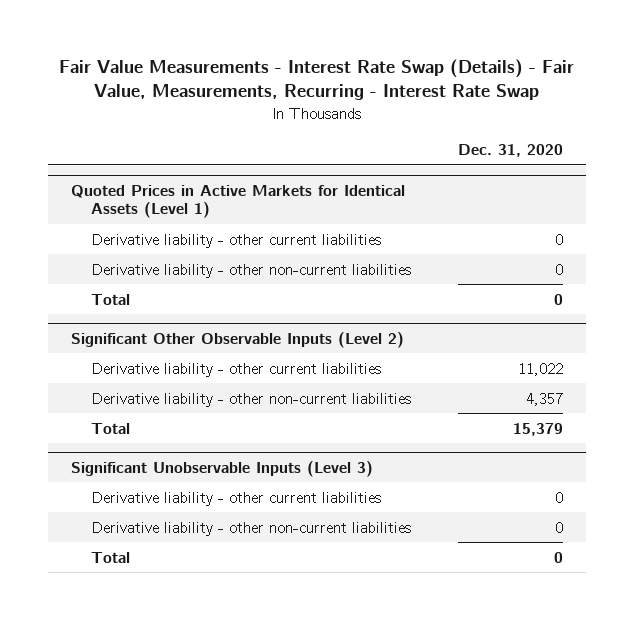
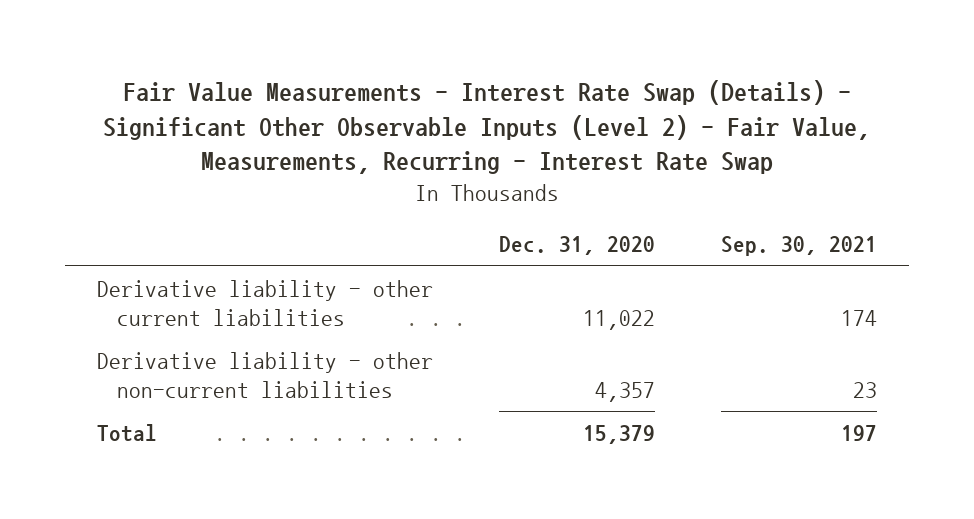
[59,58,575,101] Fair Value Measurements - Interest Rate Swap (Details) - Fair Value, Measurements, Recurring - Interest Rate Swap -> [103,79,871,175] Fair Value Measurements - Interest Rate Swap (Details) - Significant Other Observable Inputs (Level 2) - Fair Value, Measurements, Recurring - Interest Rate Swap
none -> [720,236,877,257] Sep. 30, 2021
[71,184,406,218] Quoted Prices in Active Markets for Identical Assets (Level 1) -> none
[91,233,382,248] Derivative liability - other current liabilities -> none
[91,263,412,278] Derivative liability - other non-current liabilities -> none
[91,293,131,305] Total -> none
[71,331,405,348] Significant Other Observable Inputs (Level 2) -> none
[71,460,374,477] Significant Unobservable Inputs (Level 3) -> none
[91,491,382,506] Derivative liability - other current liabilities -> none
[91,521,412,536] Derivative liability - other non-current liabilities -> none
[91,551,131,563] Total -> none

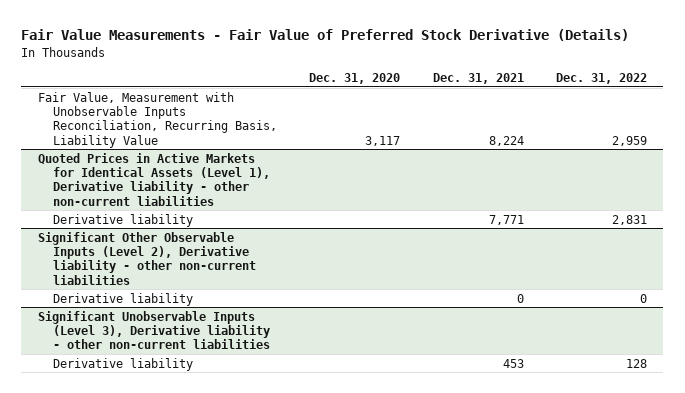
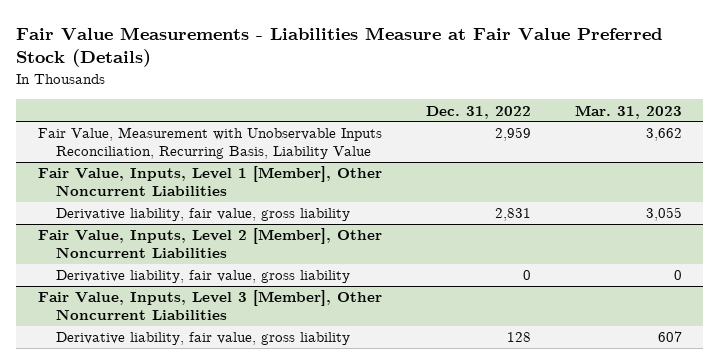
[21,29,630,42] Fair Value Measurements - Fair Value of Preferred Stock Derivative (Details) -> [16,26,663,68] Fair Value Measurements - Liabilities Measure at Fair Value Preferred Stock (Details)
[309,73,401,85] Dec. 31, 2020 -> none
[432,73,524,85] Dec. 31, 2021 -> none
none -> [574,104,682,119] Mar. 31, 2023
[37,152,270,206] Quoted Prices in Active Markets for Identical Assets (Level 1), Derivative liability - other non-current liabilities -> none
[37,231,256,285] Significant Other Observable Inputs (Level 2), Derivative liability - other non-current liabilities -> none
[37,310,270,350] Significant Unobservable Inputs (Level 3), Derivative liability - other non-current liabilities -> none
none -> [37,166,382,197] Fair Value, Inputs, Level 1 [Member], Other Noncurrent Liabilities
[52,213,193,227] Derivative liability -> [55,208,350,222] Derivative liability, fair value, gross liability
none -> [37,228,382,259] Fair Value, Inputs, Level 2 [Member], Other Noncurrent Liabilities
[52,292,193,306] Derivative liability -> [55,270,350,284] Derivative liability, fair value, gross liability
none -> [37,290,382,321] Fair Value, Inputs, Level 3 [Member], Other Noncurrent Liabilities
[52,357,193,371] Derivative liability -> [55,332,350,346] Derivative liability, fair value, gross liability

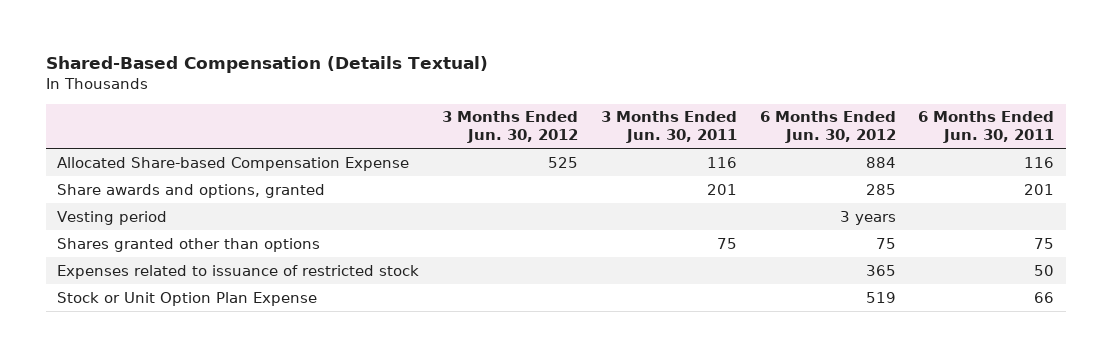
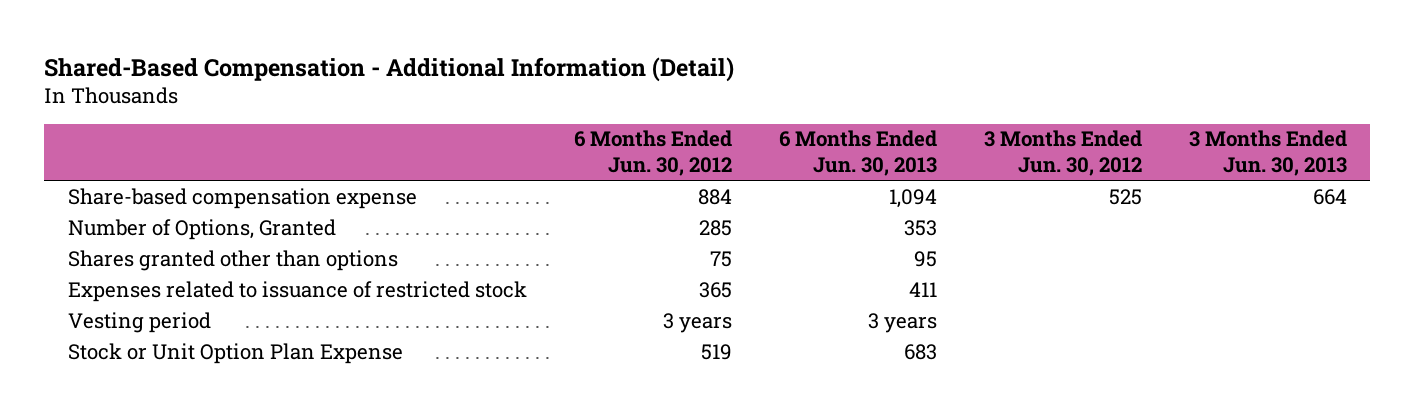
[45,55,488,73] Shared-Based Compensation (Details Textual) -> [44,56,735,82] Shared-Based Compensation - Additional Information (Detail)
[600,111,737,143] 3 Months Ended Jun. 30, 2011 -> none
[918,111,1055,143] 6 Months Ended Jun. 30, 2011 -> none
none -> [778,130,937,176] 6 Months Ended Jun. 30, 2013
none -> [1188,130,1347,176] 3 Months Ended Jun. 30, 2013
[57,156,410,171] Allocated Share-based Compensation Expense -> [67,187,417,209] Share-based compensation expense
[57,183,326,198] Share awards and options, granted -> [67,218,336,240] Number of Options, Granted
[57,210,168,225] Vesting period -> [67,311,211,333] Vesting period

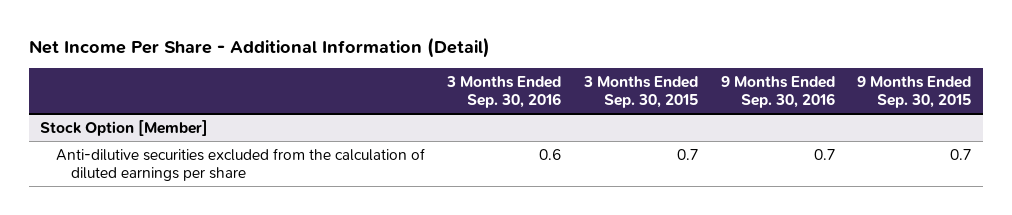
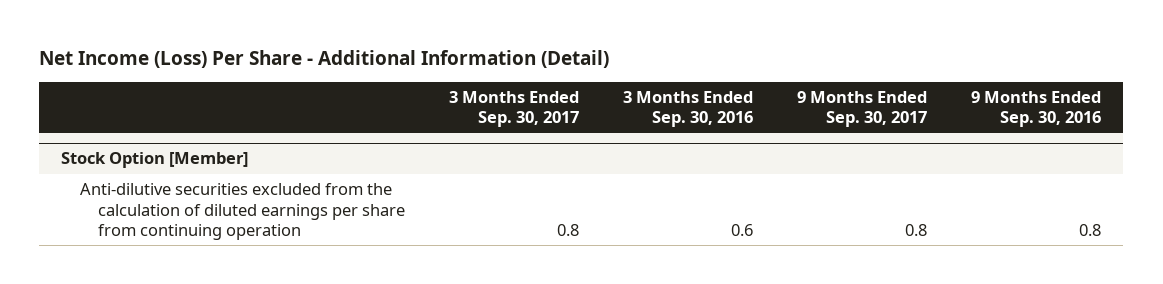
[29,37,491,59] Net Income Per Share - Additional Information (Detail) -> [39,50,610,69] Net Income (Loss) Per Share - Additional Information (Detail)
[582,76,698,109] 3 Months Ended Sep. 30, 2015 -> none
[857,76,972,109] 9 Months Ended Sep. 30, 2015 -> none
none -> [449,90,580,128] 3 Months Ended Sep. 30, 2017
none -> [797,90,928,128] 9 Months Ended Sep. 30, 2017
[55,147,425,181] Anti-dilutive securities excluded from the calculation of diluted earnings per share -> [79,183,406,240] Anti-dilutive securities excluded from the calculation of diluted earnings per share from continuing operation
[813,148,835,160] 0.7 -> [1079,223,1102,236] 0.8

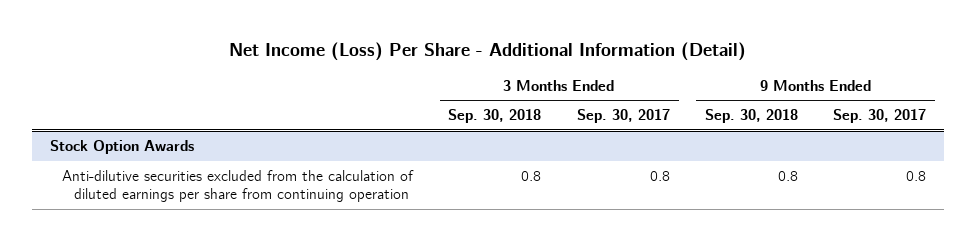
[623,90,754,128] 3 Months Ended Sep. 30, 2016 -> none
[971,90,1102,128] 9 Months Ended Sep. 30, 2016 -> none
none -> [448,109,542,124] Sep. 30, 2018
none -> [704,109,798,124] Sep. 30, 2018
[61,152,249,169] Stock Option [Member] -> [50,139,195,154] Stock Option Awards

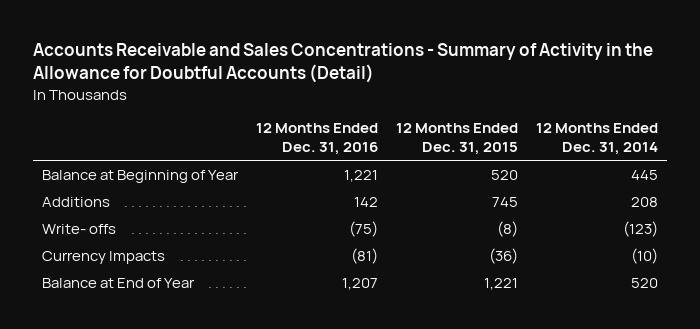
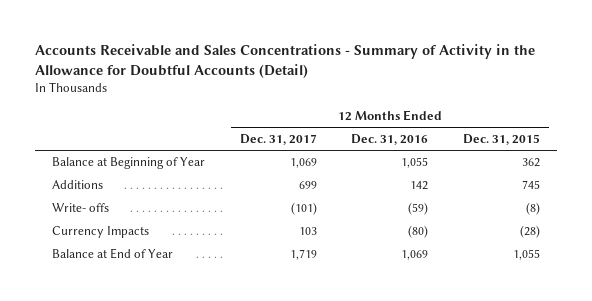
[535,123,658,156] 12 Months Ended Dec. 31, 2014 -> none
none -> [239,134,317,146] Dec. 31, 2017
[343,169,378,182] 1,221 -> [401,157,429,169] 1,055
[490,169,518,180] 520 -> [521,158,540,168] 362
[348,220,378,237] (75) -> [408,202,429,216] (59)
[350,247,378,264] (81) -> [408,225,429,239] (80)
[488,247,518,264] (36) -> [519,225,540,239] (28)
[341,277,378,290] 1,207 -> [401,250,429,261] 1,069
[483,277,518,290] 1,221 -> [512,249,540,261] 1,055

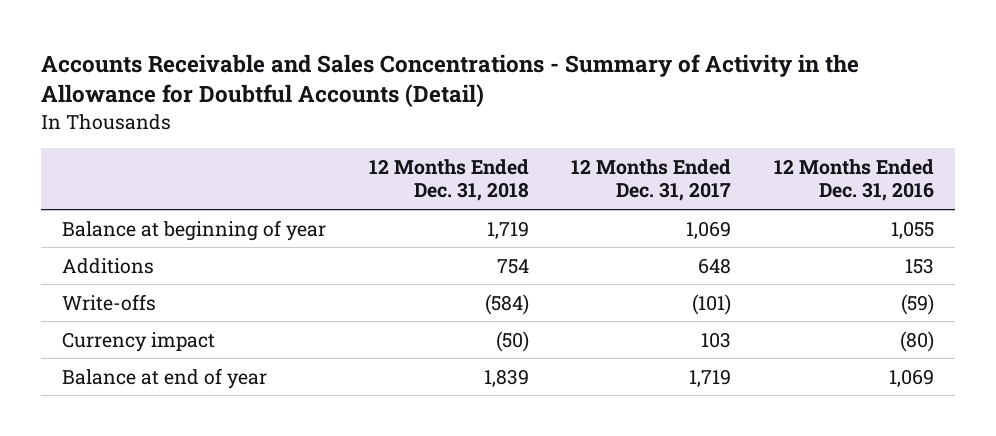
[462,134,540,146] Dec. 31, 2015 -> none
none -> [368,159,529,202] 12 Months Ended Dec. 31, 2018
[52,157,206,170] Balance at Beginning of Year -> [62,219,327,241] Balance at beginning of year
[298,181,317,190] 699 -> [698,257,732,274] 648
[410,181,429,191] 142 -> [904,257,934,274] 153
[52,203,110,213] Write- offs -> [62,293,157,311] Write-offs
[52,226,150,239] Currency Impacts -> [62,331,216,352] Currency impact
[52,248,174,260] Balance at End of Year -> [62,367,268,389] Balance at end of year

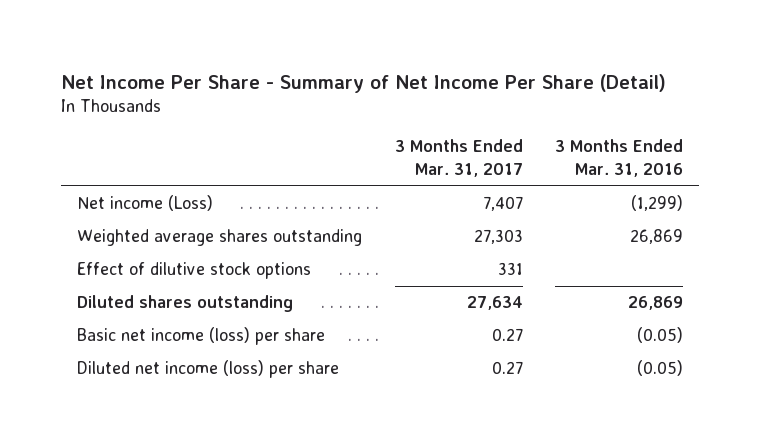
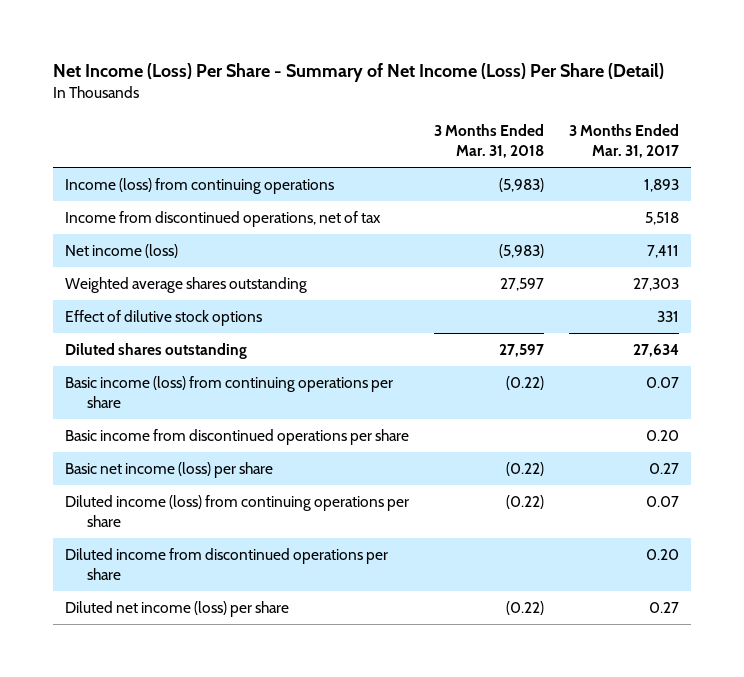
[61,73,667,93] Net Income Per Share - Summary of Net Income Per Share (Detail) -> [52,62,664,82] Net Income (Loss) Per Share - Summary of Net Income (Loss) Per Share (Detail)
[554,139,683,178] 3 Months Ended Mar. 31, 2016 -> none
none -> [433,123,544,159] 3 Months Ended Mar. 31, 2018
none -> [64,177,334,194] Income (loss) from continuing operations
none -> [64,210,381,227] Income from discontinued operations, net of tax
[77,195,214,212] Net income (Loss) -> [64,243,178,258] Net income (loss)
[482,196,523,212] 7,407 -> [646,244,679,258] 7,411
none -> [64,375,393,409] Basic income (loss) from continuing operations per share
none -> [64,428,409,445] Basic income from discontinued operations per share
none -> [64,494,409,528] Diluted income (loss) from continuing operations per share
none -> [64,547,388,581] Diluted income from discontinued operations per share

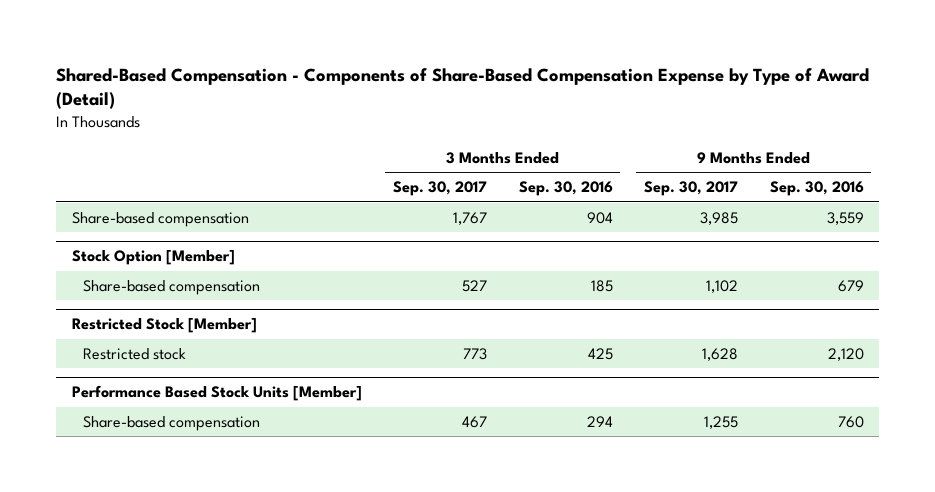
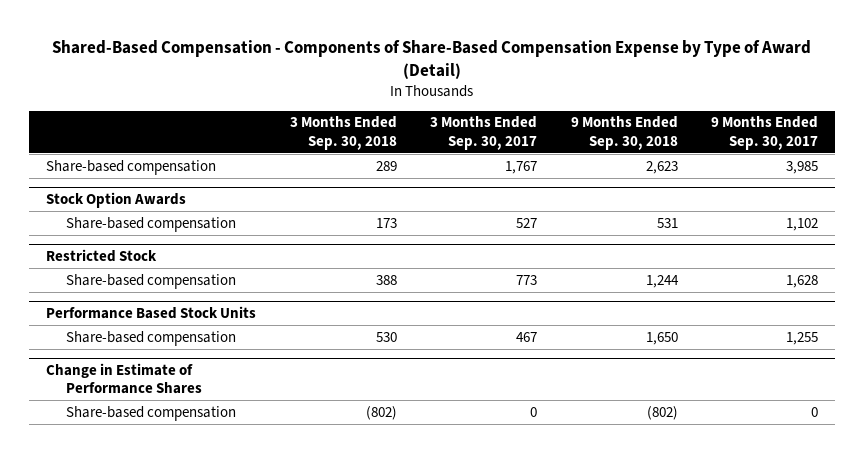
[518,181,613,197] Sep. 30, 2016 -> none
[769,181,864,197] Sep. 30, 2016 -> none
none -> [289,116,397,150] 3 Months Ended Sep. 30, 2018
none -> [570,116,678,150] 9 Months Ended Sep. 30, 2018
[71,250,235,266] Stock Option [Member] -> [46,191,187,208] Stock Option Awards
[71,318,257,334] Restricted Stock [Member] -> [46,248,158,262] Restricted Stock
[82,347,186,360] Restricted stock -> [66,273,237,289] Share-based compensation
[71,385,362,402] Performance Based Stock Units [Member] -> [46,305,257,319] Performance Based Stock Units
none -> [46,362,203,395] Change in Estimate of Performance Shares
none -> [66,405,237,421] Share-based compensation

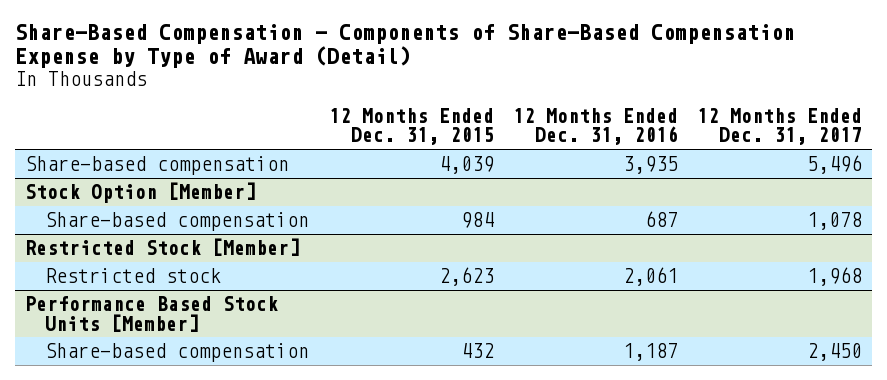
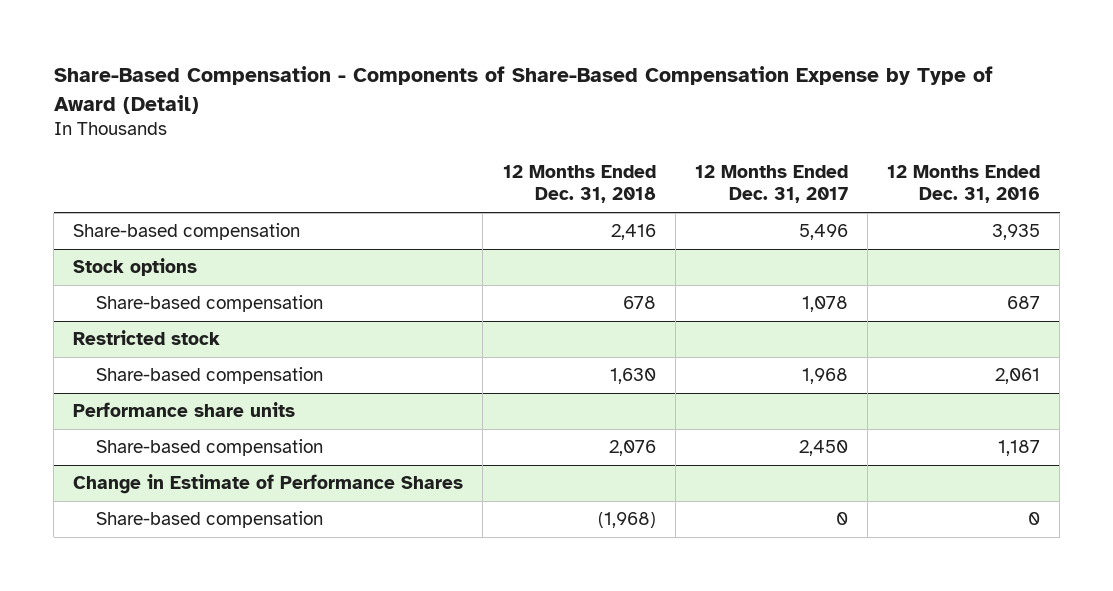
[328,108,494,146] 12 Months Ended Dec. 31, 2015 -> none
none -> [502,165,656,204] 12 Months Ended Dec. 31, 2018
[24,182,256,204] Stock Option [Member] -> [73,258,198,277] Stock options
[24,238,300,257] Restricted Stock [Member] -> [73,330,221,346] Restricted stock
[45,268,222,284] Restricted stock -> [95,367,323,385] Share-based compensation
[24,296,278,332] Performance Based Stock Units [Member] -> [73,402,296,418] Performance share units
none -> [73,474,464,495] Change in Estimate of Performance Shares
none -> [95,511,323,529] Share-based compensation

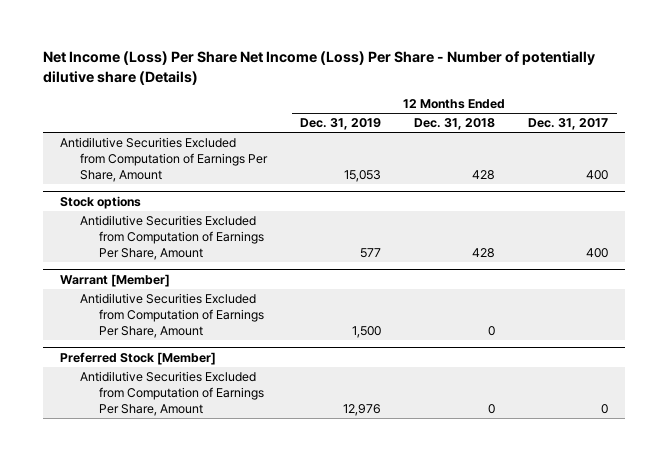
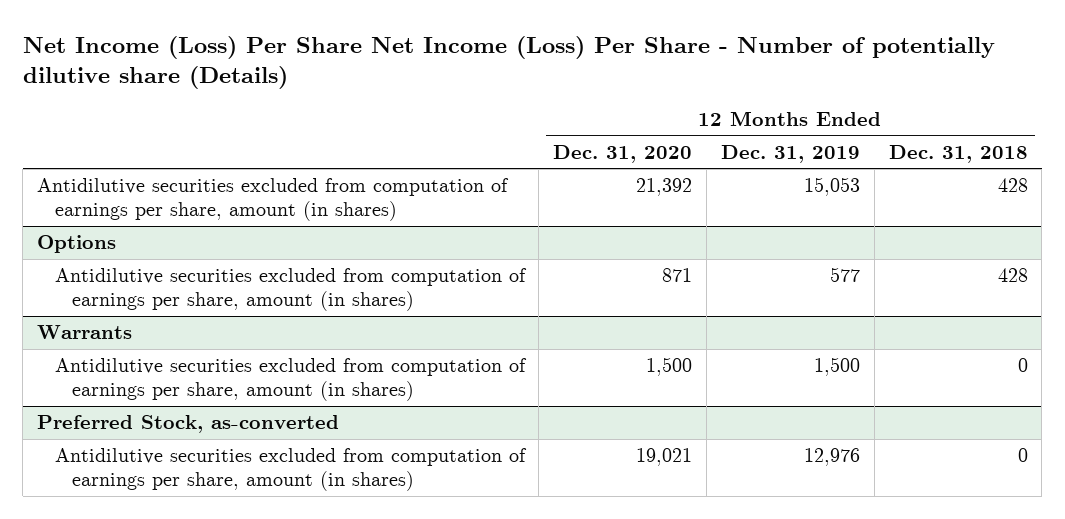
[528,118,609,131] Dec. 31, 2017 -> none
none -> [553,144,693,163] Dec. 31, 2020
[59,136,268,182] Antidilutive Securities Excluded from Computation of Earnings Per Share, Amount -> [37,178,510,222] Antidilutive securities excluded from computation of earnings per share, amount (in shares)
[59,195,141,209] Stock options -> [37,235,117,254] Options
[79,214,265,260] Antidilutive Securities Excluded from Computation of Earnings Per Share, Amount -> [54,268,527,312] Antidilutive securities excluded from computation of earnings per share, amount (in shares)
[59,273,170,287] Warrant [Member] -> [37,325,133,340] Warrants
[79,292,265,338] Antidilutive Securities Excluded from Computation of Earnings Per Share, Amount -> [54,358,527,402] Antidilutive securities excluded from computation of earnings per share, amount (in shares)
[59,351,216,365] Preferred Stock [Member] -> [37,415,340,434] Preferred Stock, as-converted
[79,370,265,416] Antidilutive Securities Excluded from Computation of Earnings Per Share, Amount -> [54,448,527,492] Antidilutive securities excluded from computation of earnings per share, amount (in shares)

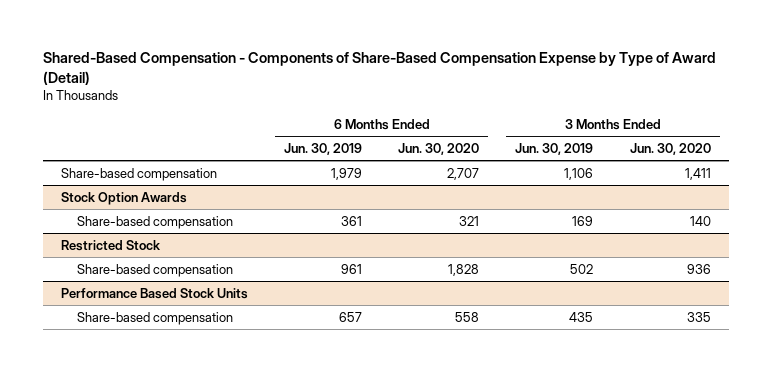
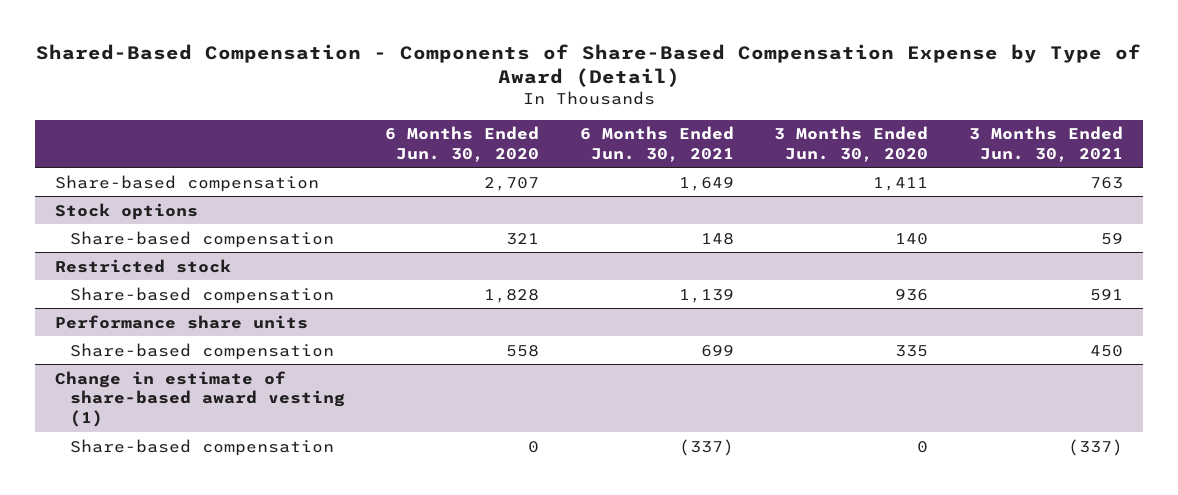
[284,143,363,156] Jun. 30, 2019 -> none
[515,143,594,156] Jun. 30, 2019 -> none
none -> [579,126,734,162] 6 Months Ended Jun. 30, 2021
none -> [968,126,1123,162] 3 Months Ended Jun. 30, 2021
[61,191,188,205] Stock Option Awards -> [55,202,199,220] Stock options
[61,239,162,251] Restricted Stock -> [55,258,232,273] Restricted stock
[61,287,249,299] Performance Based Stock Units -> [55,314,309,329] Performance share units
none -> [55,370,345,427] Change in estimate of share-based award vesting (1)
none -> [69,438,334,456] Share-based compensation

